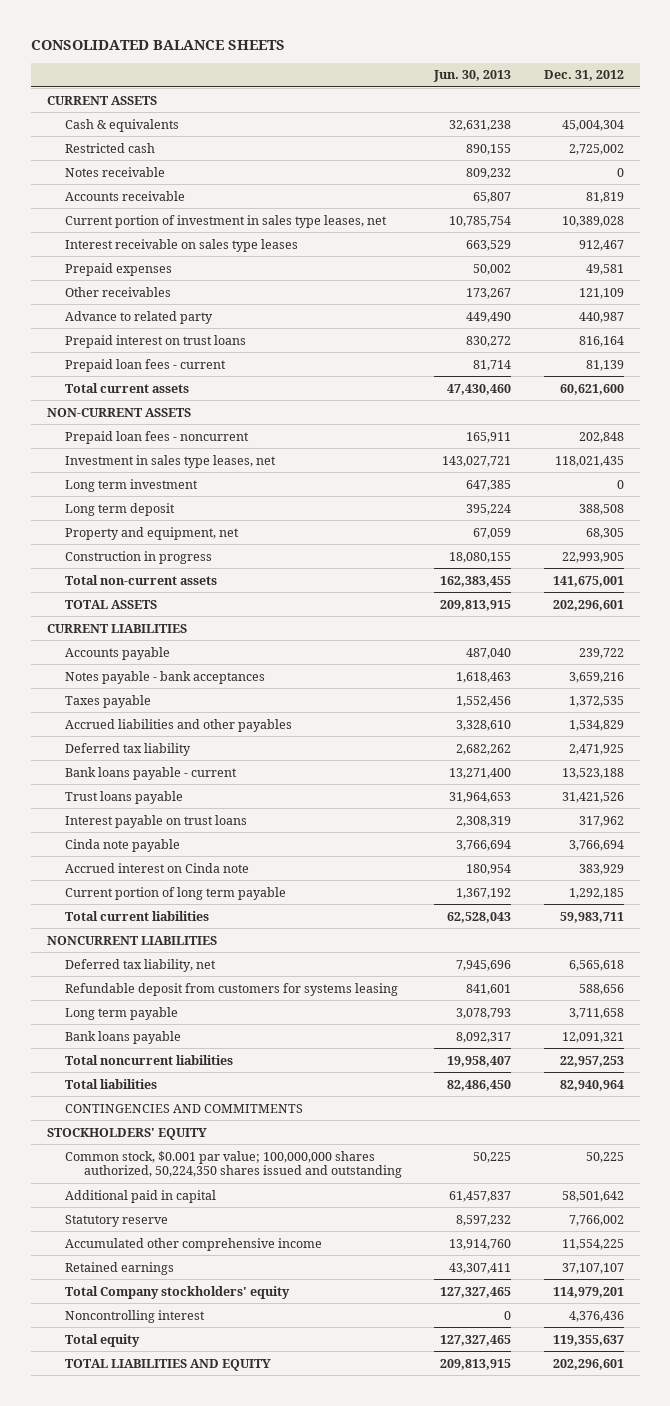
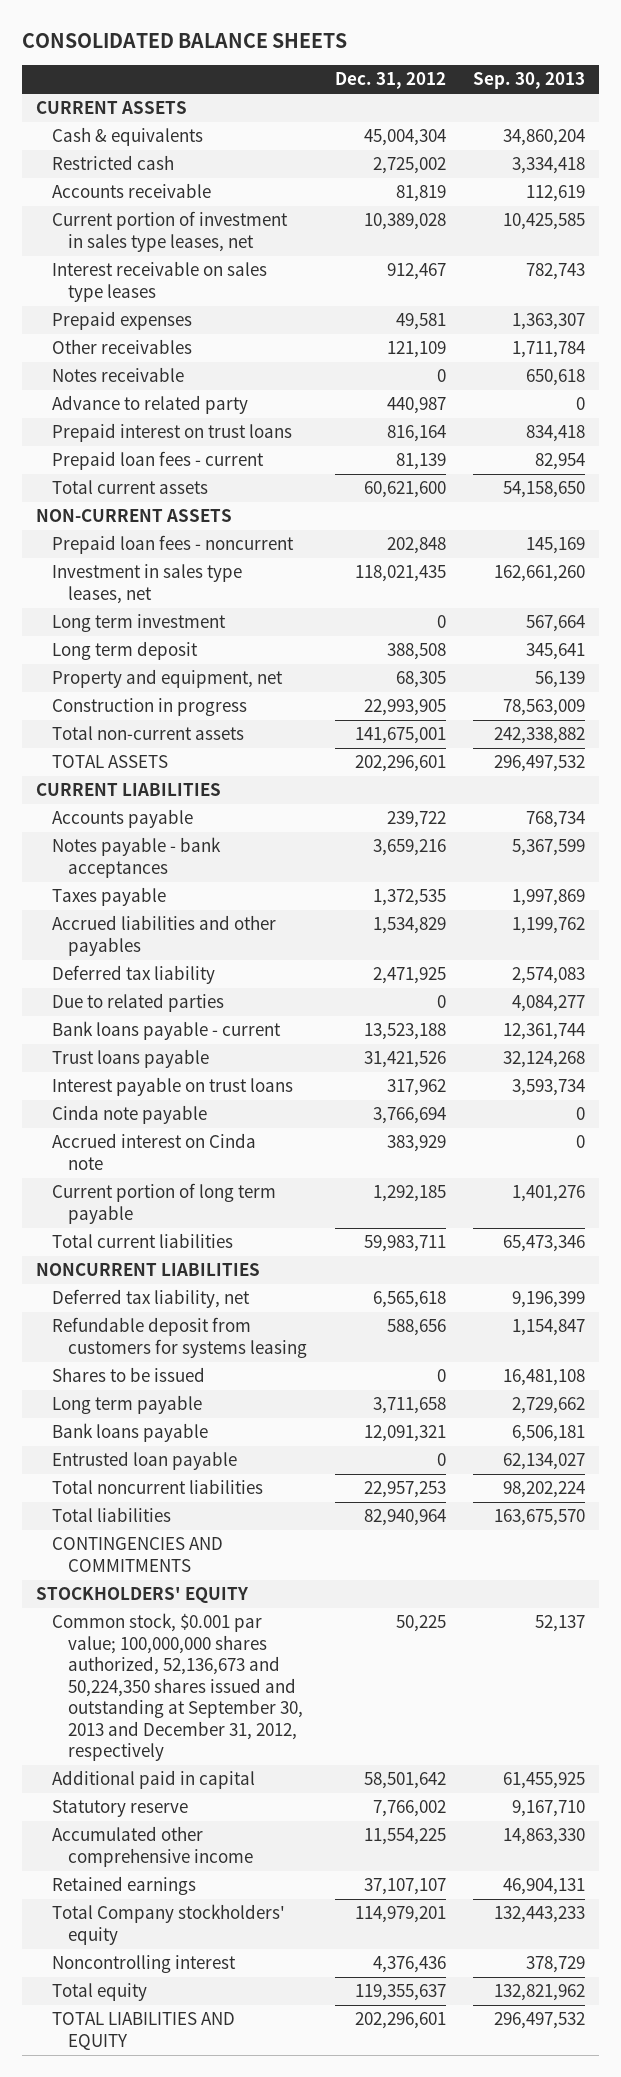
[433,70,512,83] Jun. 30, 2013 -> none
none -> [473,72,586,90] Sep. 30, 2013
[65,166,166,177] Notes receivable -> [52,367,185,383] Notes receivable
none -> [52,993,225,1013] Due to related parties
none -> [52,1367,206,1383] Shares to be issued
none -> [52,1451,238,1471] Entrusted loan payable
[65,1150,402,1179] Common stock, $0.001 par value; 100,000,000 shares authorized, 50,224,350 shares issued and outstanding -> [52,1613,304,1762] Common stock, $0.001 par value; 100,000,000 shares authorized, 52,136,673 and 50,224,350 shares issued and outstanding at September 30, 2013 and December 31, 2012, respectively

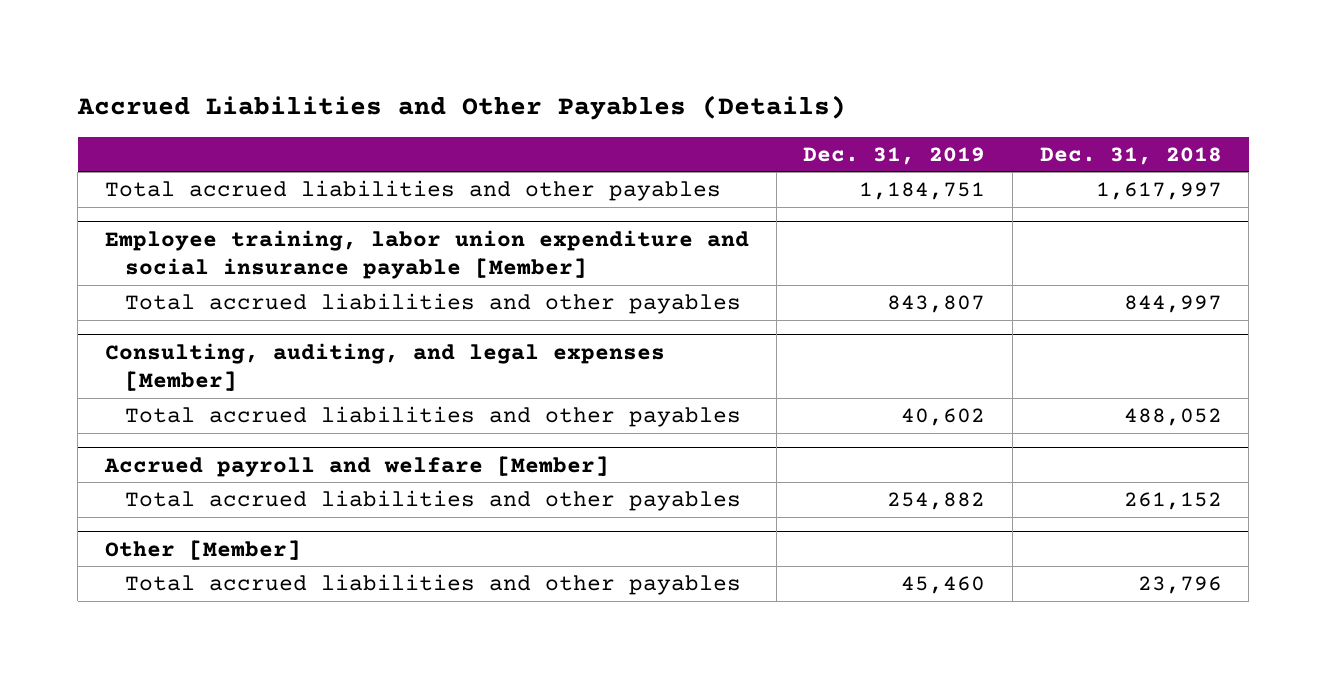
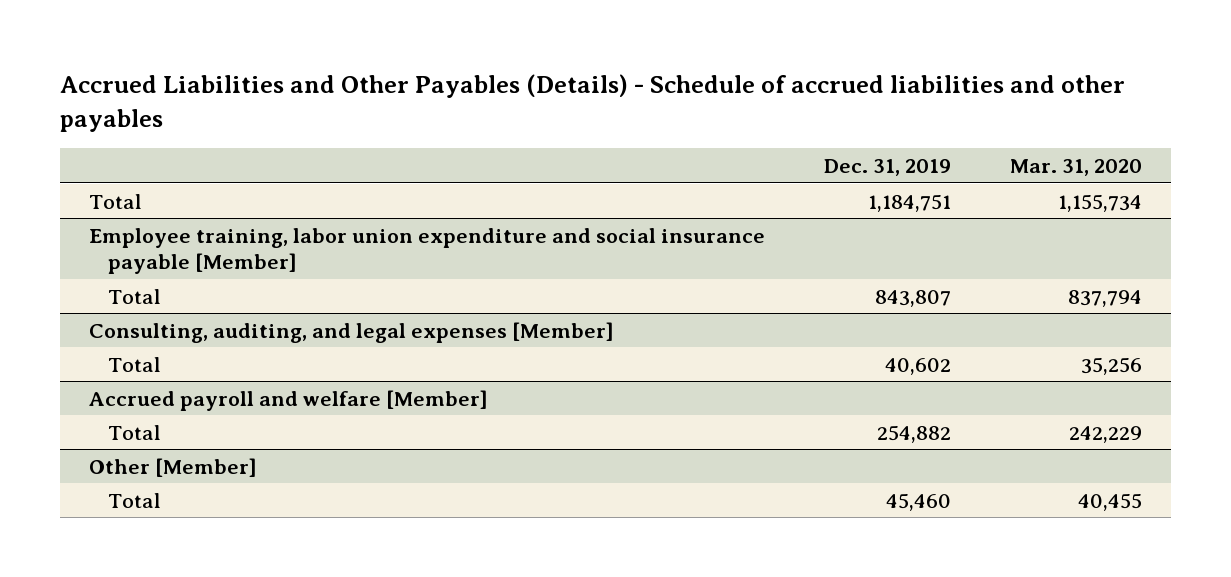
[76,94,846,120] Accrued Liabilities and Other Payables (Details) -> [59,74,1125,132] Accrued Liabilities and Other Payables (Details) - Schedule of accrued liabilities and other payables
[1039,146,1222,165] Dec. 31, 2018 -> none
none -> [1009,158,1142,176] Mar. 31, 2020
[104,180,721,202] Total accrued liabilities and other payables -> [89,193,143,209] Total
[124,293,741,315] Total accrued liabilities and other payables -> [107,288,161,304] Total
[124,406,741,428] Total accrued liabilities and other payables -> [107,356,161,372] Total
[124,490,741,512] Total accrued liabilities and other payables -> [107,424,161,440] Total
[124,574,741,596] Total accrued liabilities and other payables -> [107,492,161,508] Total

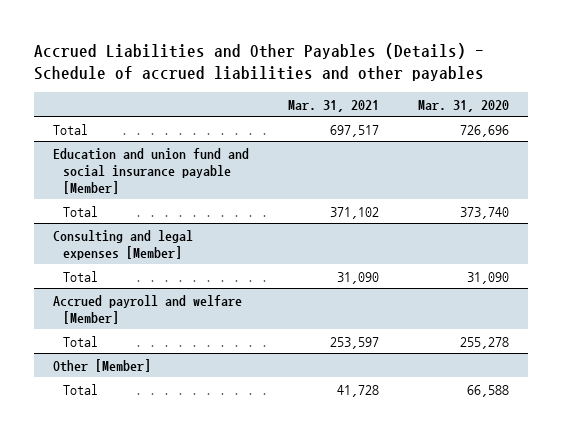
[823,158,951,176] Dec. 31, 2019 -> none
none -> [287,99,379,112] Mar. 31, 2021
[1057,193,1142,212] 1,155,734 -> [459,124,509,137] 726,696
[89,227,766,275] Employee training, labor union expenditure and social insurance payable [Member] -> [52,147,249,194] Education and union fund and social insurance payable [Member]
[1067,289,1142,307] 837,794 -> [459,206,509,219] 373,740
[89,321,615,343] Consulting, auditing, and legal expenses [Member] -> [52,229,193,260] Consulting and legal expenses [Member]
[1080,356,1142,375] 35,256 -> [466,271,509,284] 31,090
[1068,425,1142,443] 242,229 -> [459,336,509,349] 255,278
[1077,492,1142,511] 40,455 -> [466,384,509,397] 66,588

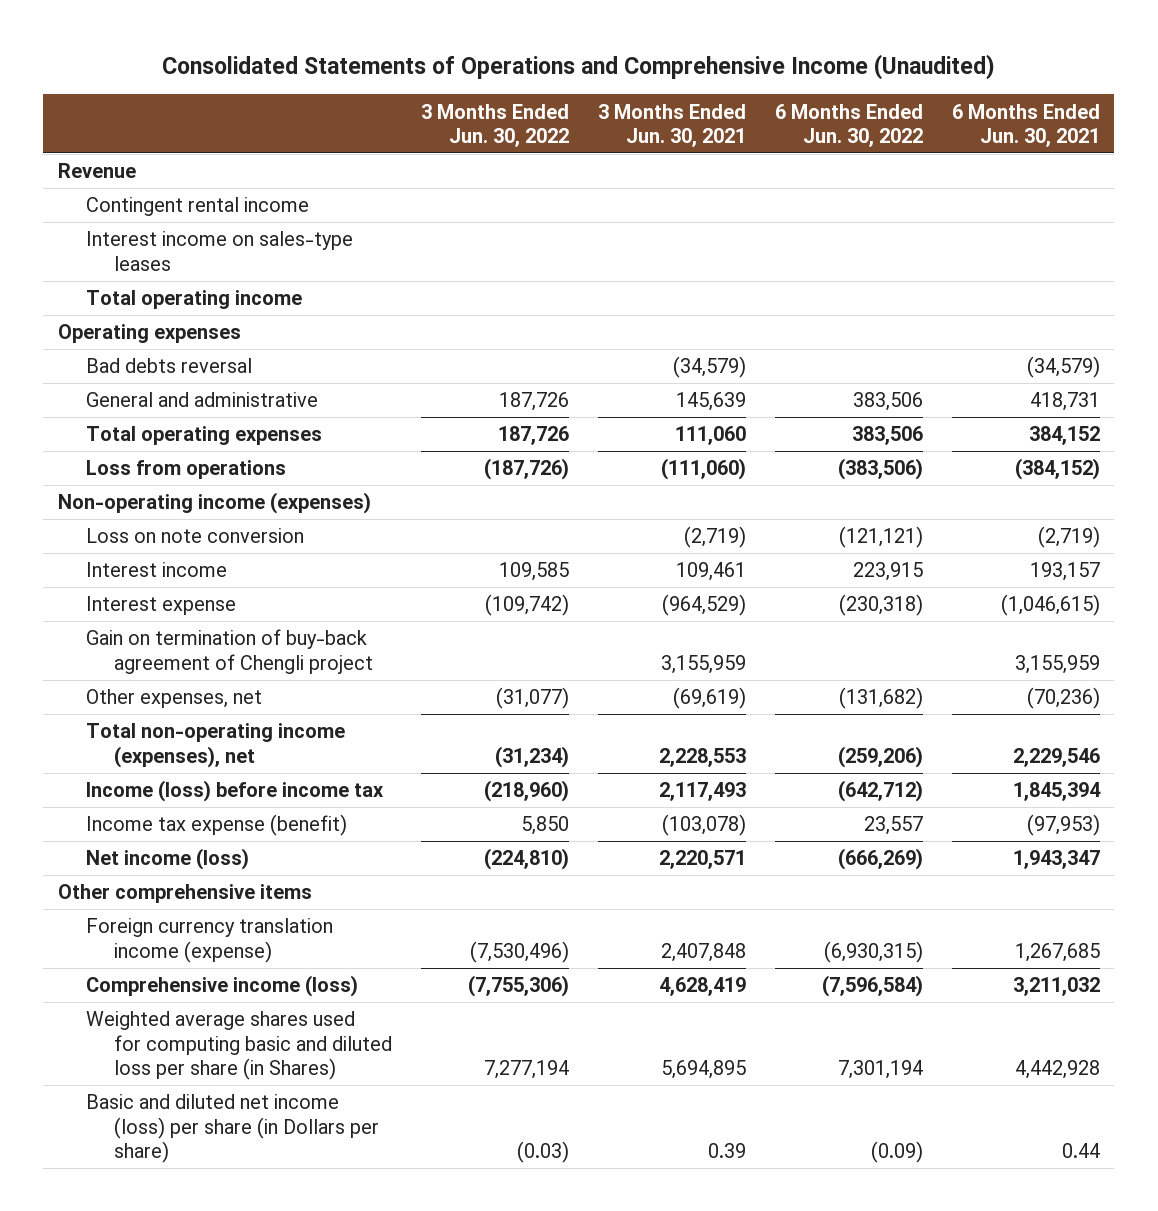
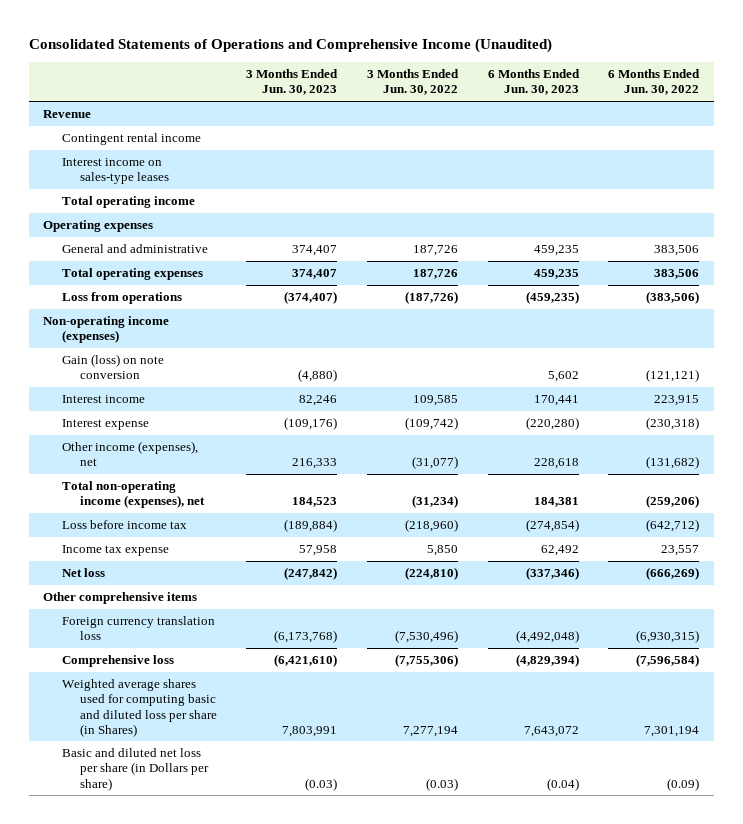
[597,103,746,147] 3 Months Ended Jun. 30, 2021 -> none
[951,103,1100,147] 6 Months Ended Jun. 30, 2021 -> none
none -> [246,69,339,96] 3 Months Ended Jun. 30, 2023
none -> [487,69,580,96] 6 Months Ended Jun. 30, 2023
[85,358,252,374] Bad debts reversal -> none
[85,528,304,544] Loss on note conversion -> [61,354,164,380] Gain (loss) on note conversion
[85,629,374,674] Gain on termination of buy-back agreement of Chengli project -> none
[85,689,262,709] Other expenses, net -> [61,441,198,467] Other income (expenses), net
[85,780,384,803] Income (loss) before income tax -> [61,520,187,530] Loss before income tax
[85,814,347,837] Income tax expense (benefit) -> [61,545,169,557] Income tax expense
[85,848,249,871] Net income (loss) -> [61,568,105,578] Net loss
[85,918,333,963] Foreign currency translation income (expense) -> [61,616,215,641] Foreign currency translation loss
[85,975,358,998] Comprehensive income (loss) -> [61,655,174,668] Comprehensive loss
[85,1094,380,1164] Basic and diluted net income (loss) per share (in Dollars per share) -> [61,748,209,791] Basic and diluted net loss per share (in Dollars per share)

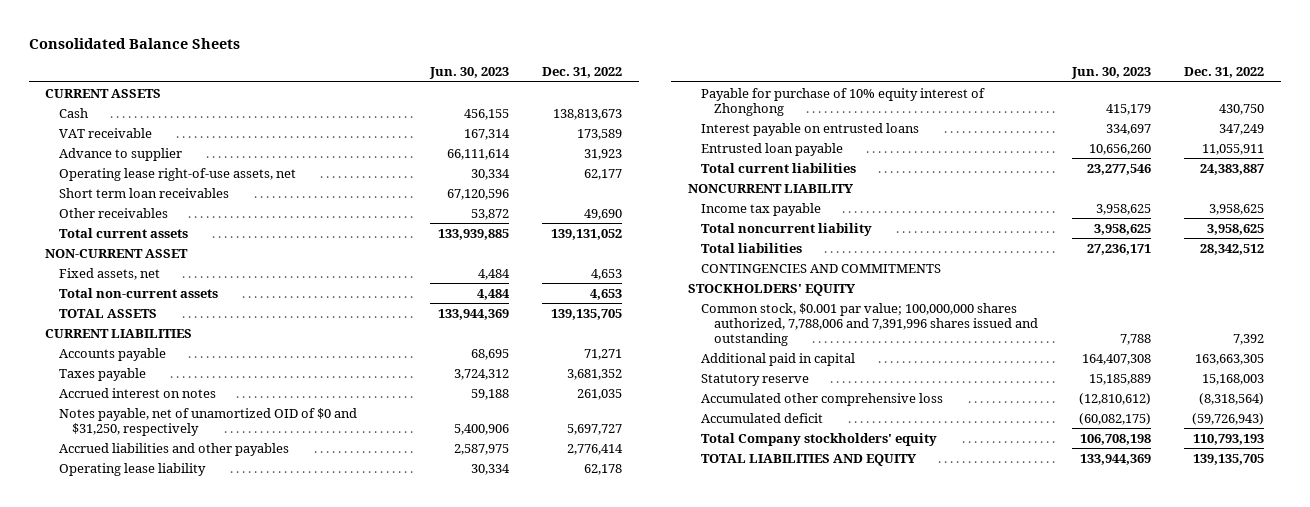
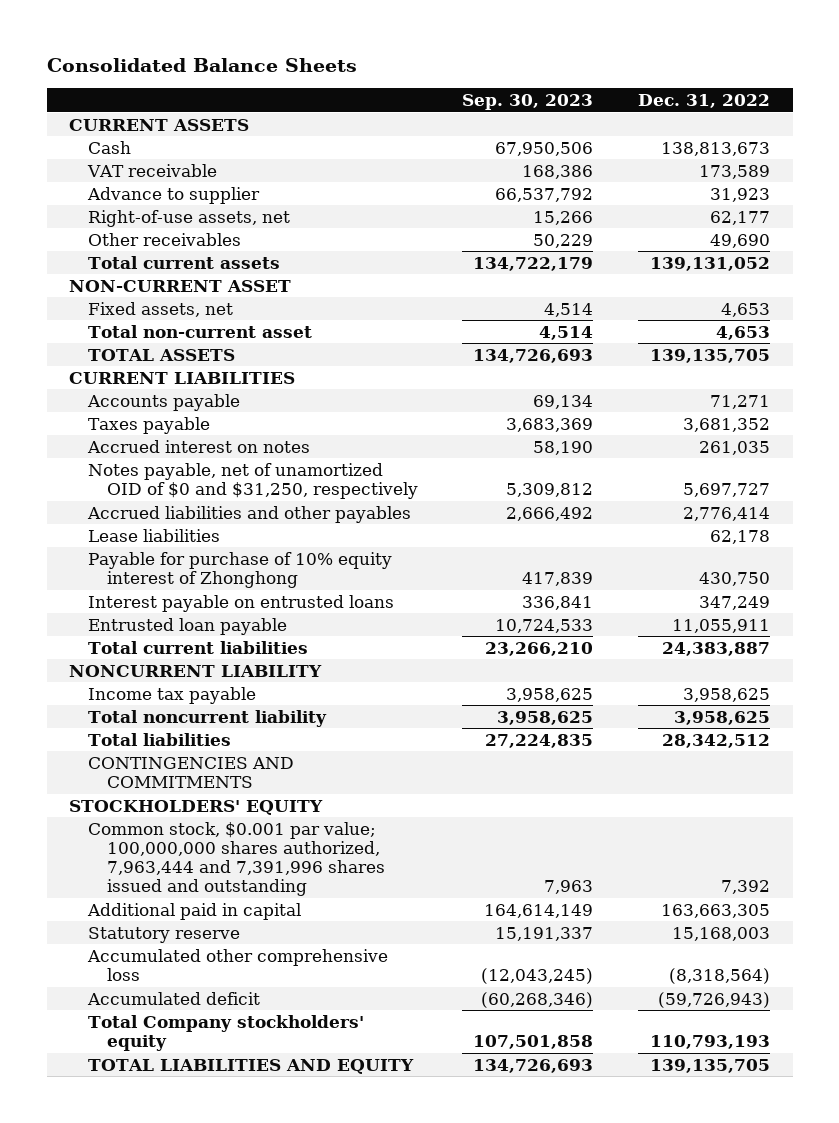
[428,67,509,80] Jun. 30, 2023 -> none
none -> [462,94,594,111] Sep. 30, 2023
[58,187,229,198] Short term loan receivables -> none
[58,167,296,181] Operating lease right-of-use assets, net -> [87,209,290,227] Right-of-use assets, net
[58,287,218,298] Total non-current assets -> [87,324,312,338] Total non-current asset
[58,462,206,476] Operating lease liability -> [87,528,220,542] Lease liabilities
[700,302,1039,346] Common stock, $0.001 par value; 100,000,000 shares authorized, 7,788,006 and 7,391,996 shares issued and outstanding -> [87,821,385,897] Common stock, $0.001 par value; 100,000,000 shares authorized, 7,963,444 and 7,391,996 shares issued and outstanding

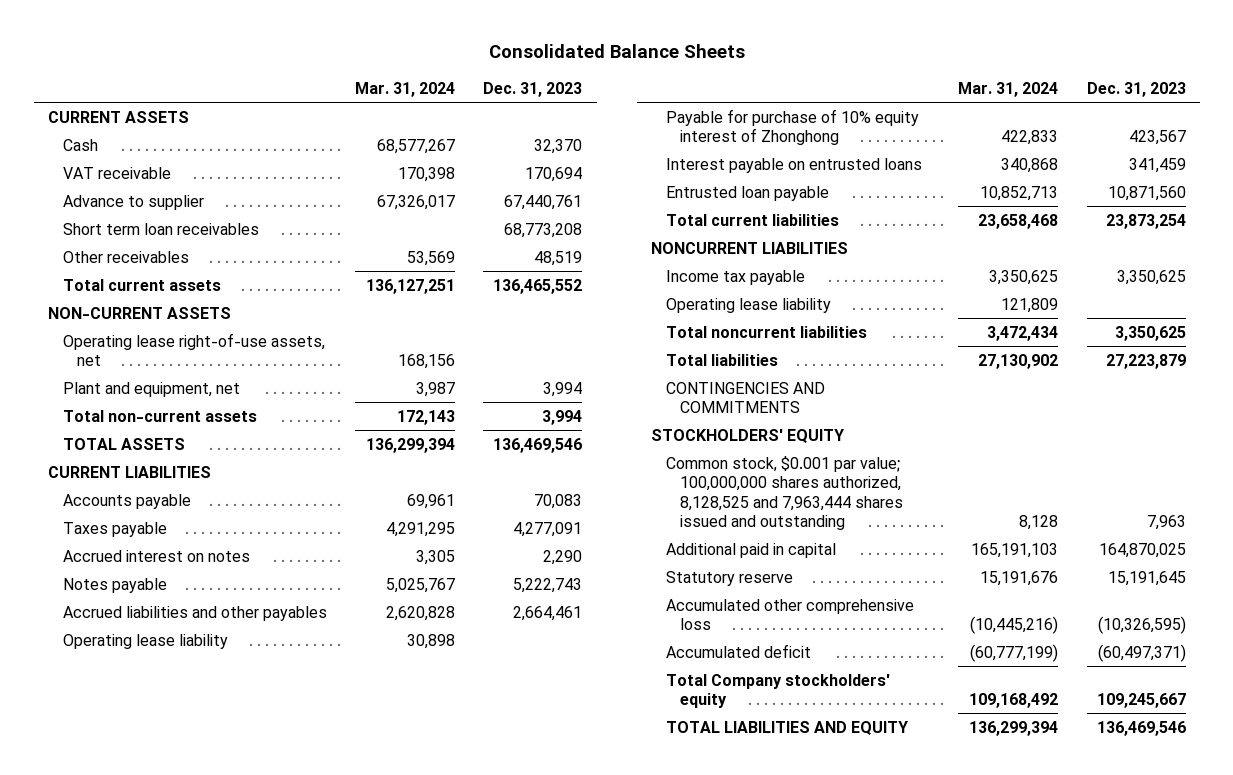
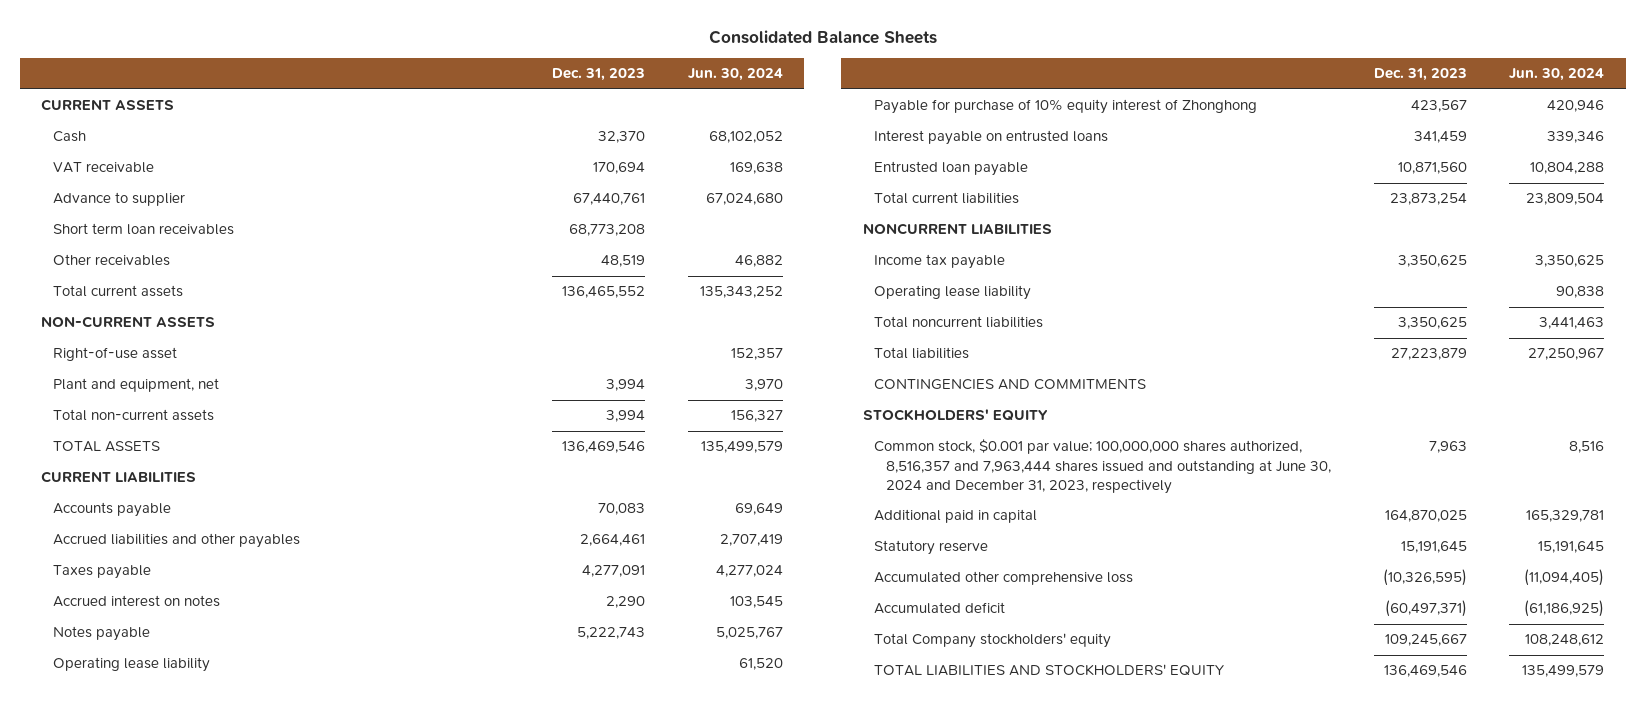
[354,82,455,98] Mar. 31, 2024 -> none
none -> [687,68,783,82] Jun. 30, 2024
[62,332,325,367] Operating lease right-of-use assets, net -> [52,347,177,362] Right-of-use asset
[62,605,327,621] Accrued liabilities and other payables -> [52,533,300,549] Accrued liabilities and other payables
[665,455,904,531] Common stock, $0.001 par value; 100,000,000 shares authorized, 8,128,525 and 7,963,444 shares issued and outstanding -> [874,439,1331,494] Common stock, $0.001 par value; 100,000,000 shares authorized, 8,516,357 and 7,963,444 shares issued and outstanding at June 30, 2024 and December 31, 2023, respectively
[665,720,908,735] TOTAL LIABILITIES AND EQUITY -> [874,664,1225,677] TOTAL LIABILITIES AND STOCKHOLDERS' EQUITY

